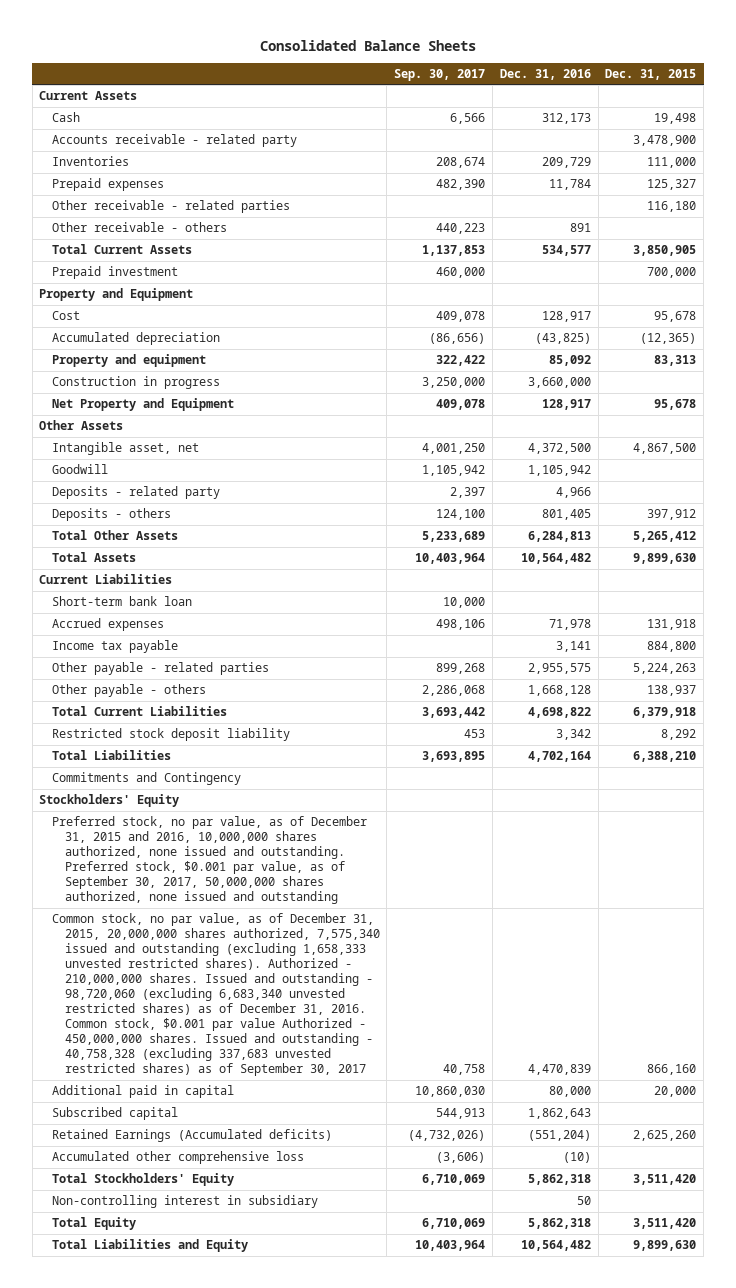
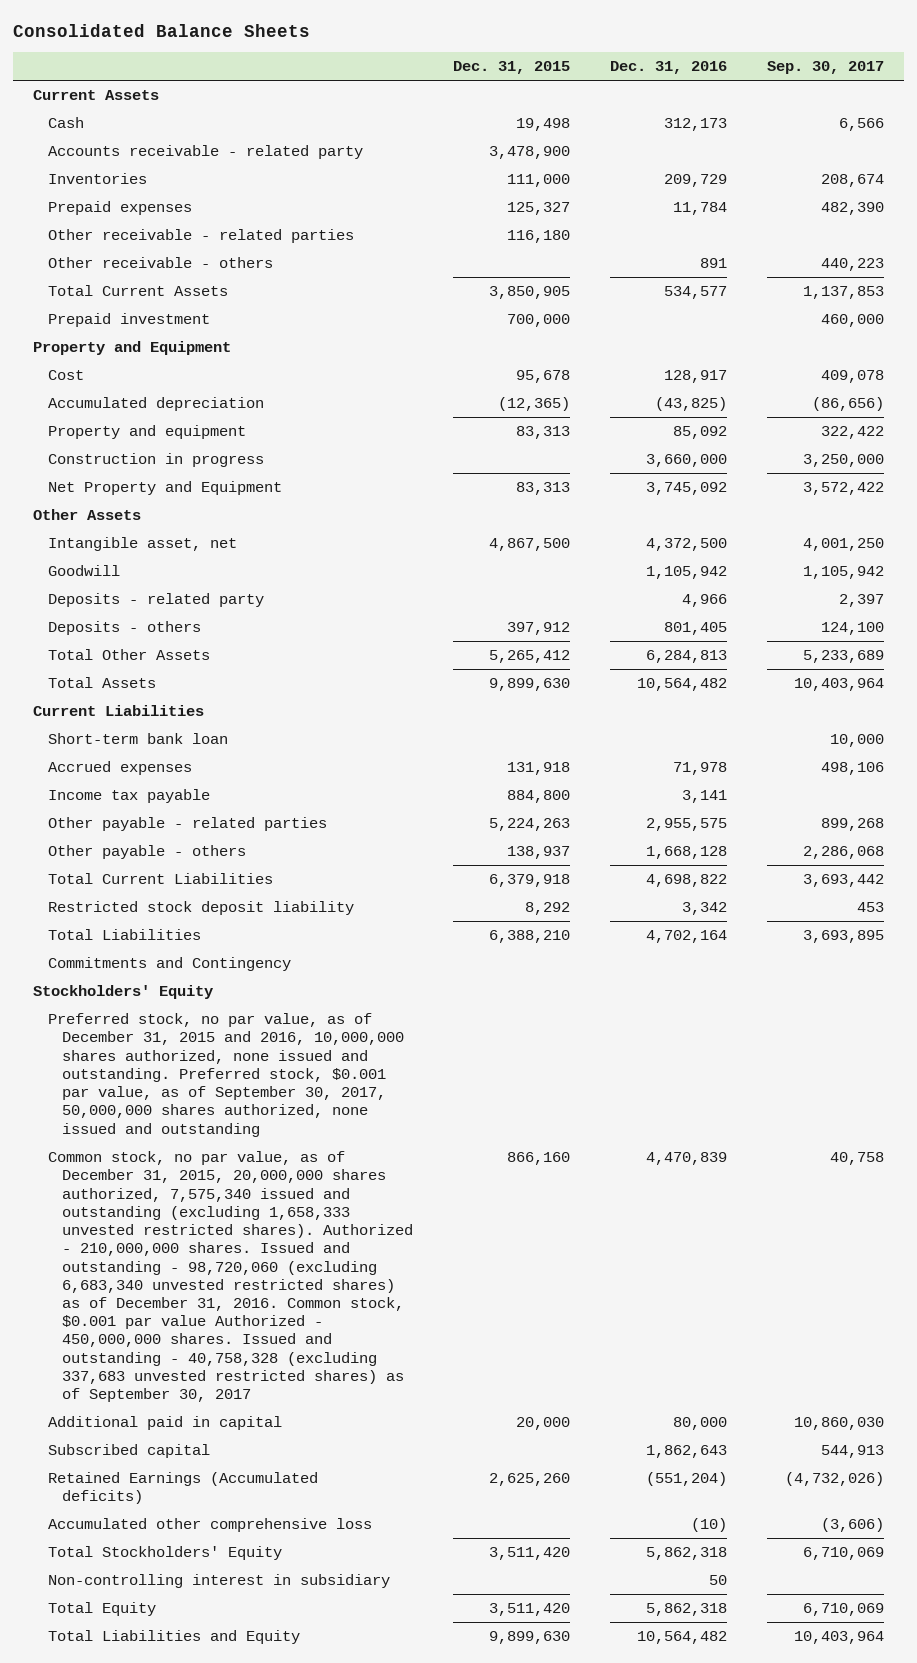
[436,399,486,411] 409,078 -> [802,482,884,496] 3,572,422
[541,399,591,411] 128,917 -> [646,482,728,496] 3,745,092
[654,399,697,411] 95,678 -> [516,482,571,496] 83,313

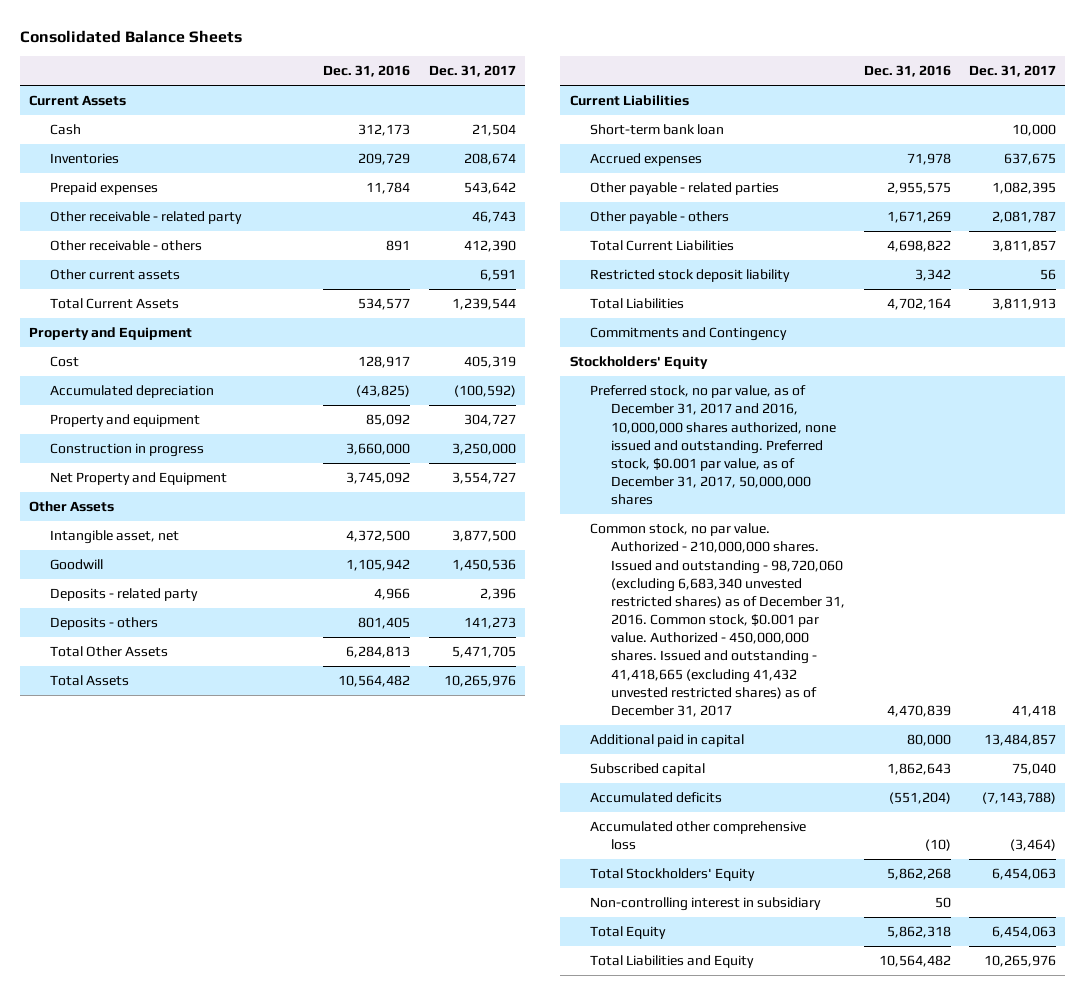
[453,61,571,75] Dec. 31, 2015 -> none
[766,61,884,75] Sep. 30, 2017 -> none
none -> [428,65,516,78] Dec. 31, 2017
[47,145,363,160] Accounts receivable - related party -> none
[47,229,354,244] Other receivable - related parties -> [50,211,243,225] Other receivable - related party
none -> [50,269,181,281] Other current assets
[47,313,210,328] Prepaid investment -> none
[47,789,210,804] Income tax payable -> none
[646,846,728,860] 1,668,128 -> [886,211,951,224] 1,671,269
[47,1013,405,1137] Preferred stock, no par value, as of December 31, 2015 and 2016, 10,000,000 shares authorized, none issued and outstanding. Preferred stock, $0.001 par value, as of September 30, 2017, 50,000,000 shares authorized, none issued and outstanding -> [590,385,837,506] Preferred stock, no par value, as of December 31, 2017 and 2016, 10,000,000 shares authorized, none issued and outstanding. Preferred stock, $0.001 par value, as of December 31, 2017, 50,000,000 shares
[47,1151,414,1403] Common stock, no par value, as of December 31, 2015, 20,000,000 shares authorized, 7,575,340 issued and outstanding (excluding 1,658,333 unvested restricted shares). Authorized - 210,000,000 shares. Issued and outstanding - 98,720,060 (excluding 6,683,340 unvested restricted shares) as of December 31, 2016. Common stock, $0.001 par value Authorized - 450,000,000 shares. Issued and outstanding - 40,758,328 (excluding 337,683 unvested restricted shares) as of September 30, 2017 -> [590,523,846,717] Common stock, no par value. Authorized - 210,000,000 shares. Issued and outstanding - 98,720,060 (excluding 6,683,340 unvested restricted shares) as of December 31, 2016. Common stock, $0.001 par value. Authorized - 450,000,000 shares. Issued and outstanding - 41,418,665 (excluding 41,432 unvested restricted shares) as of December 31, 2017
[47,1472,318,1505] Retained Earnings (Accumulated deficits) -> [590,792,723,804] Accumulated deficits
[646,1547,728,1561] 5,862,318 -> [886,868,951,881] 5,862,268

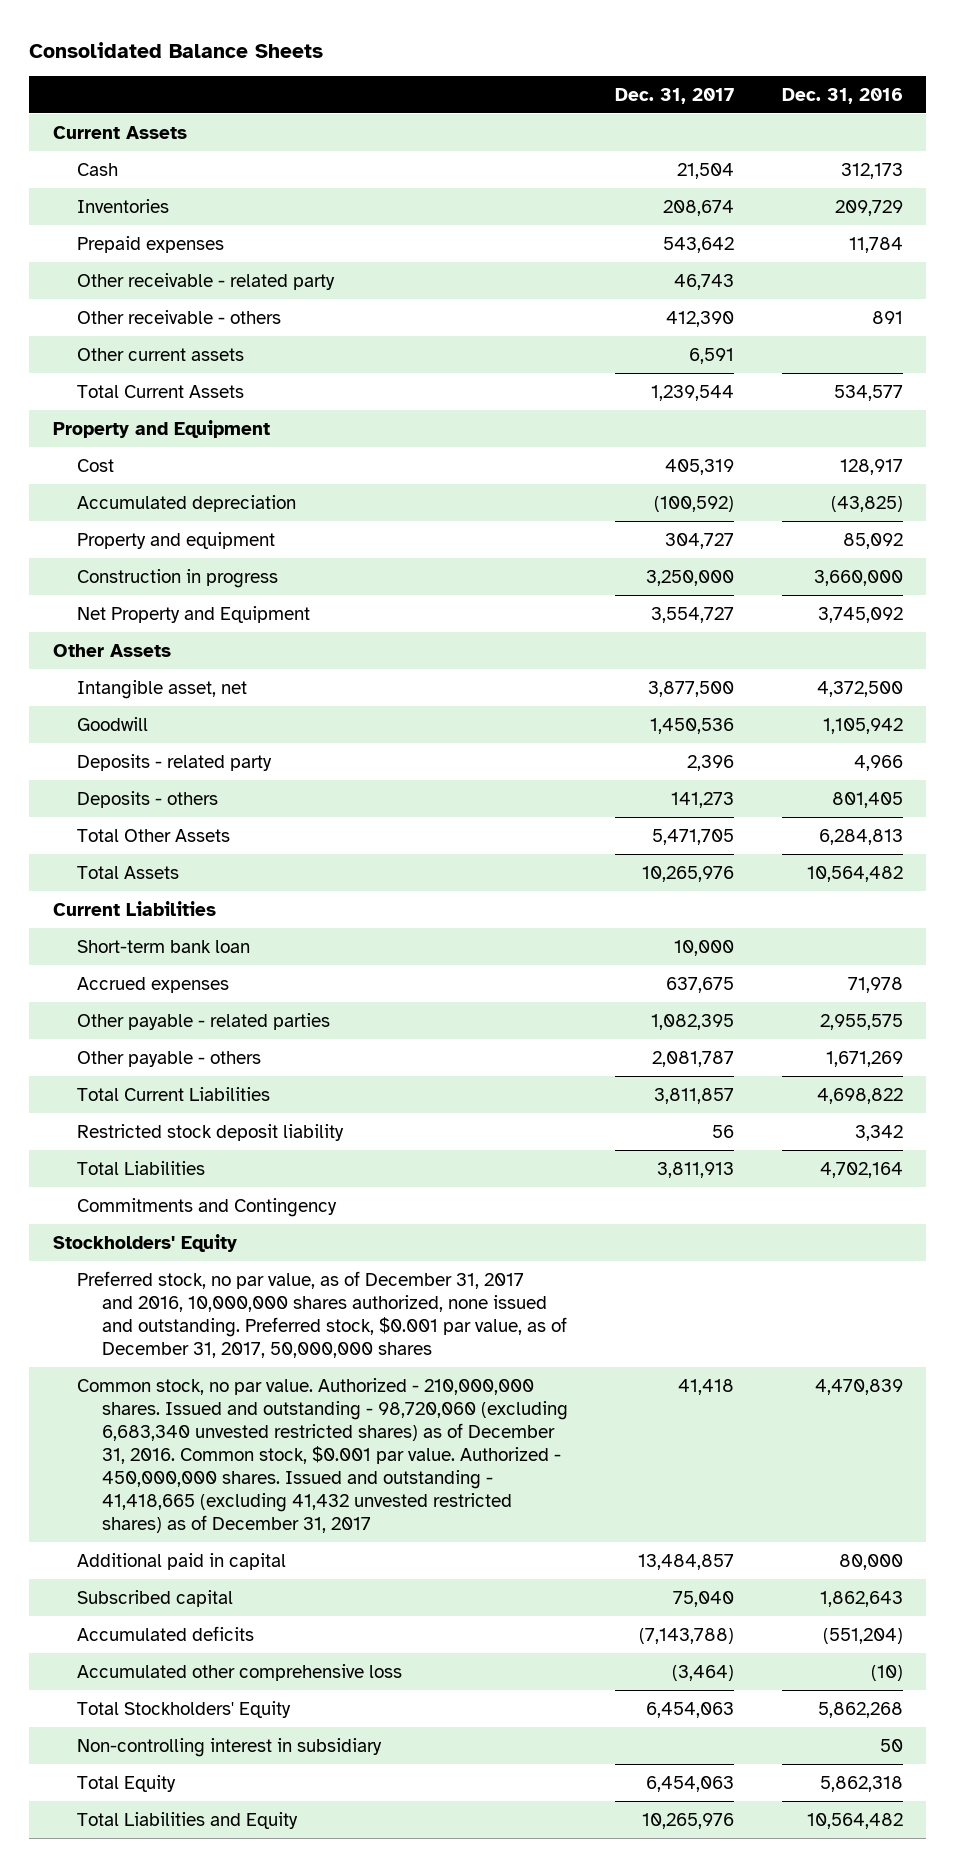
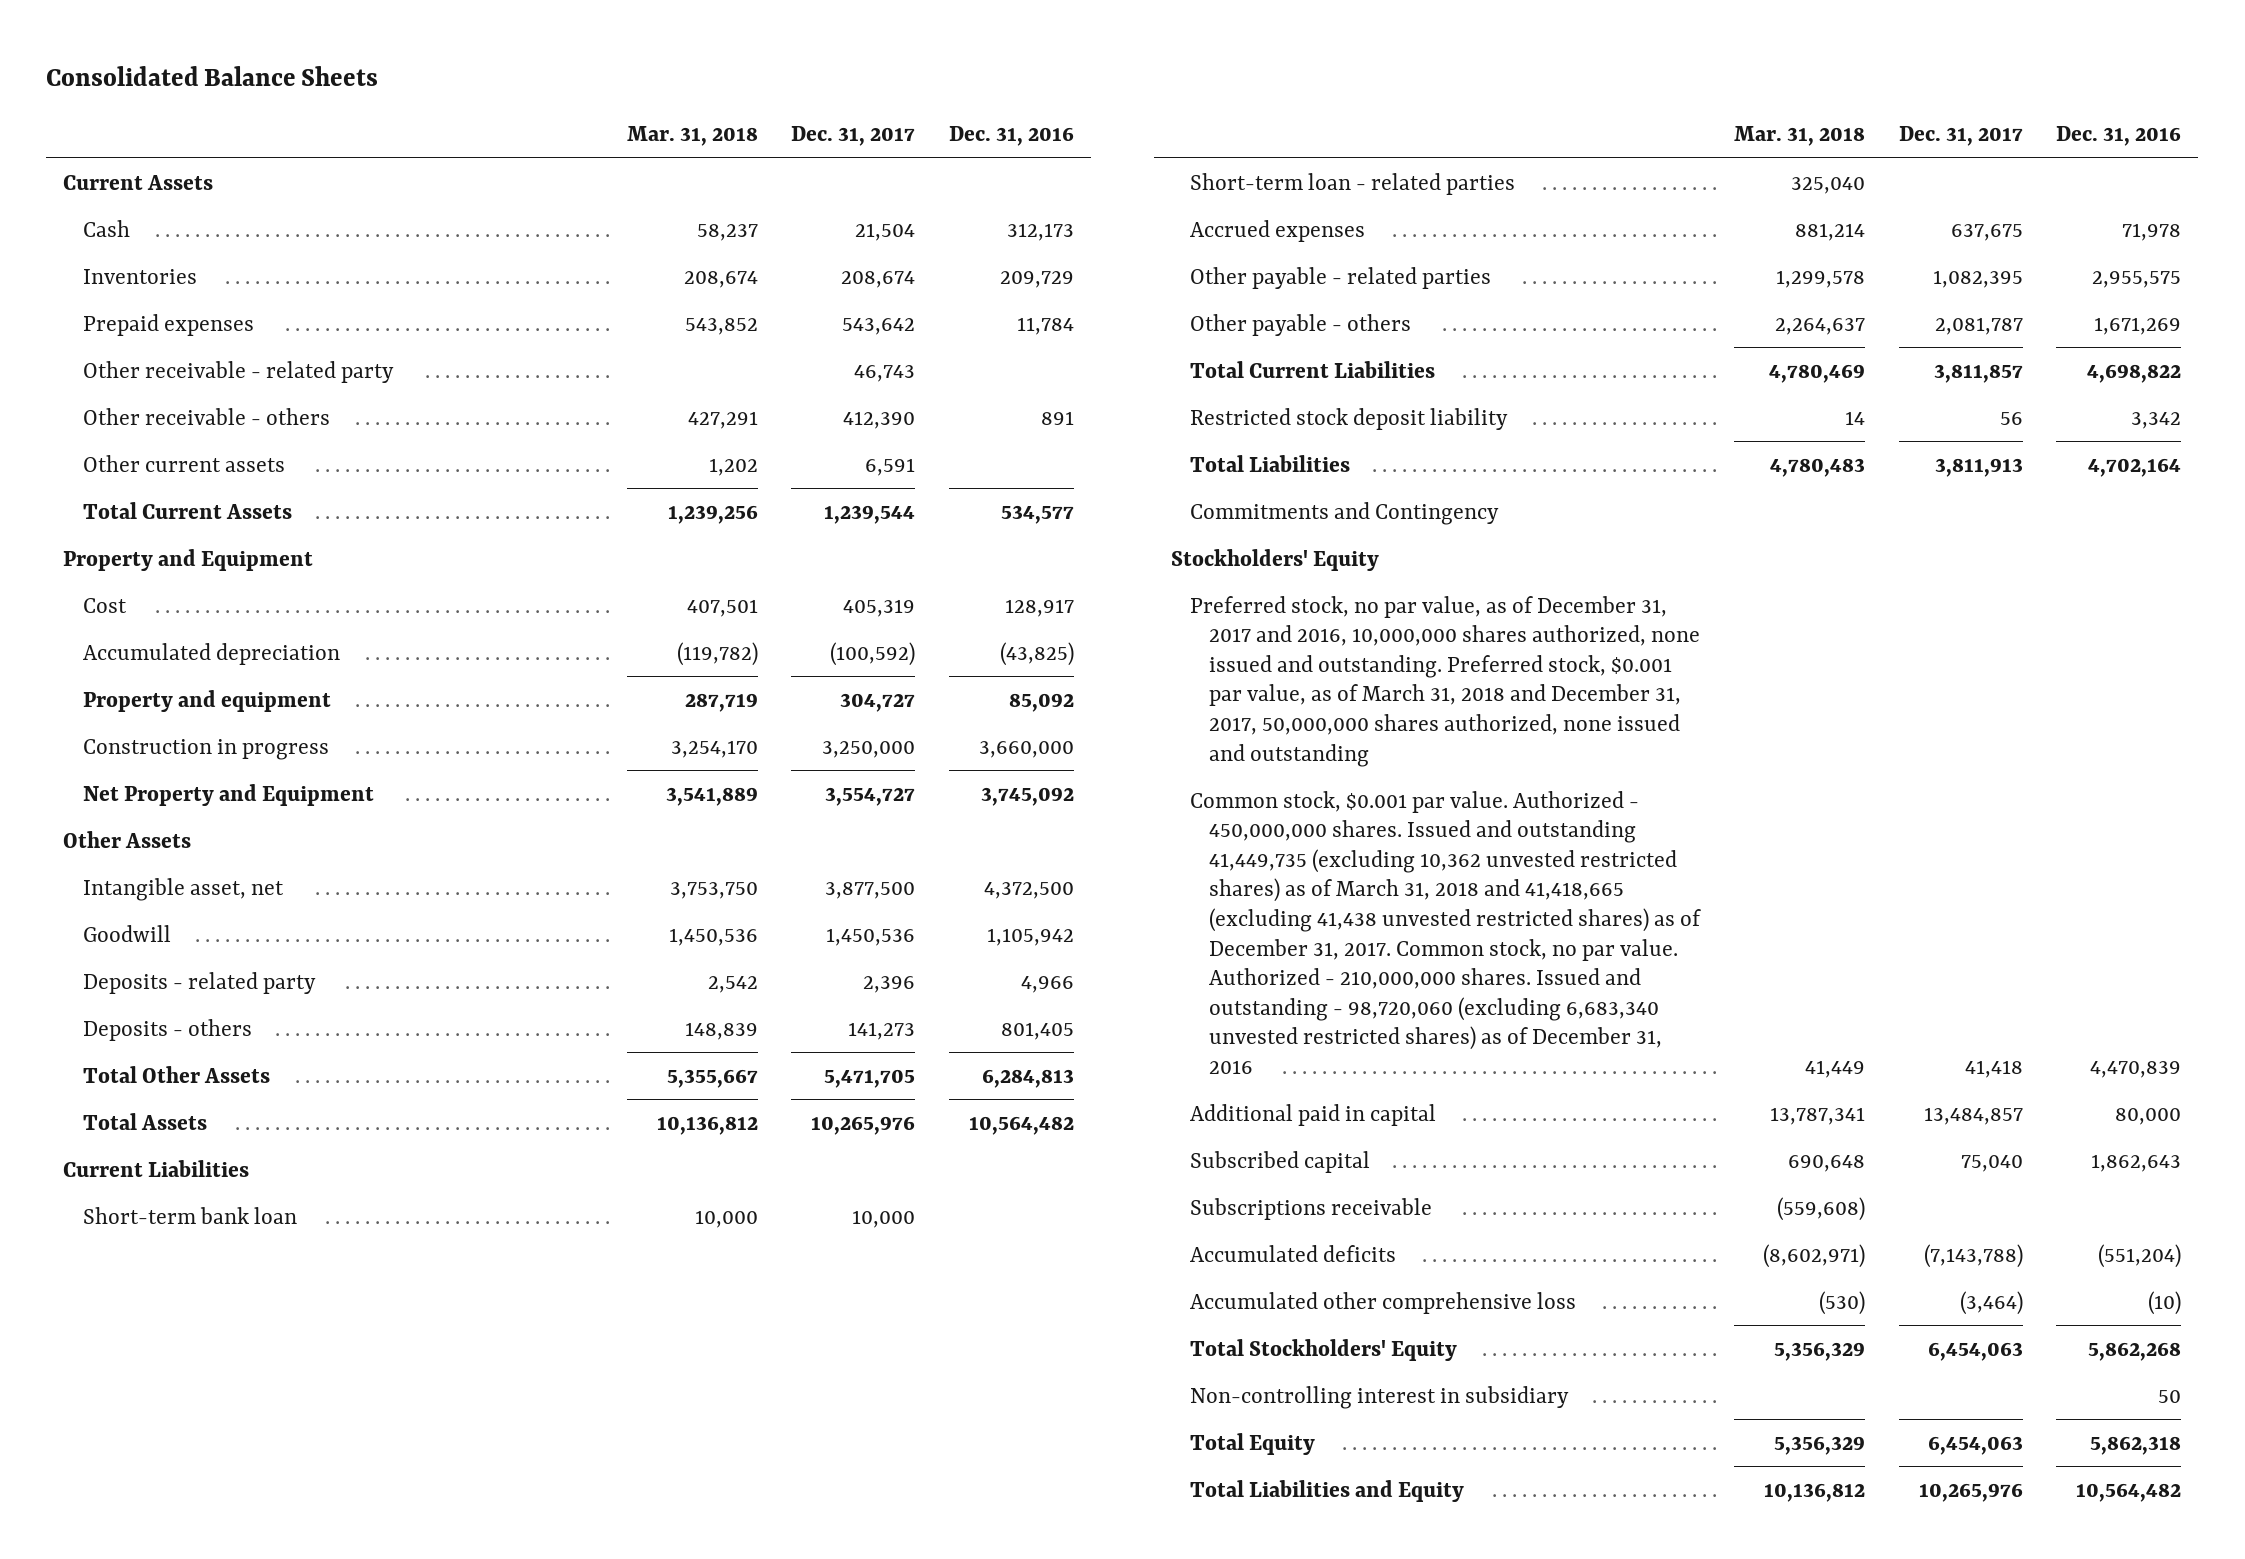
none -> [626,126,758,147] Mar. 31, 2018
none -> [1190,172,1516,195] Short-term loan - related parties
[77,1270,567,1358] Preferred stock, no par value, as of December 31, 2017 and 2016, 10,000,000 shares authorized, none issued and outstanding. Preferred stock, $0.001 par value, as of December 31, 2017, 50,000,000 shares -> [1190,595,1701,767] Preferred stock, no par value, as of December 31, 2017 and 2016, 10,000,000 shares authorized, none issued and outstanding. Preferred stock, $0.001 par value, as of March 31, 2018 and December 31, 2017, 50,000,000 shares authorized, none issued and outstanding
[77,1377,568,1534] Common stock, no par value. Authorized - 210,000,000 shares. Issued and outstanding - 98,720,060 (excluding 6,683,340 unvested restricted shares) as of December 31, 2016. Common stock, $0.001 par value. Authorized - 450,000,000 shares. Issued and outstanding - 41,418,665 (excluding 41,432 unvested restricted shares) as of December 31, 2017 -> [1190,790,1702,1074] Common stock, $0.001 par value. Authorized - 450,000,000 shares. Issued and outstanding 41,449,735 (excluding 10,362 unvested restricted shares) as of March 31, 2018 and 41,418,665 (excluding 41,438 unvested restricted shares) as of December 31, 2017. Common stock, no par value. Authorized - 210,000,000 shares. Issued and outstanding - 98,720,060 (excluding 6,683,340 unvested restricted shares) as of December 31, 2016
none -> [1190,1197,1433,1220] Subscriptions receivable

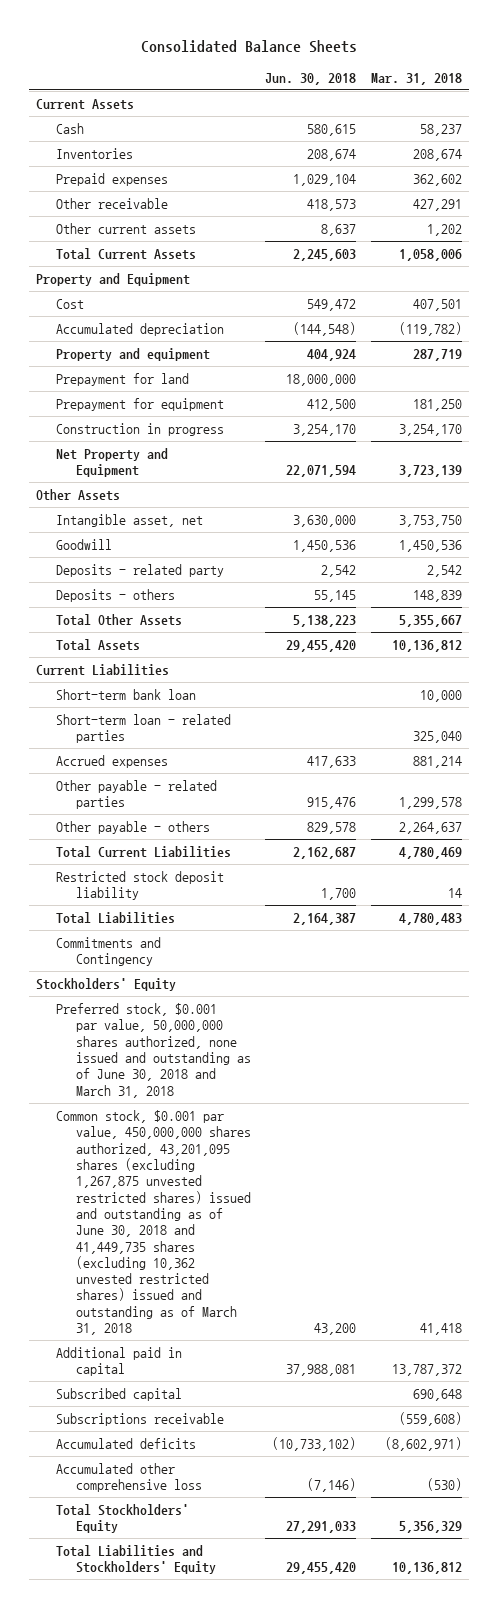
[791,126,916,147] Dec. 31, 2017 -> none
[949,126,1075,147] Dec. 31, 2016 -> none
none -> [265,72,357,85] Jun. 30, 2018
[82,360,394,383] Other receivable - related party -> none
[684,317,758,335] 543,852 -> [412,173,462,186] 362,602
[82,407,330,425] Other receivable - others -> [56,197,169,209] Other receivable
[667,504,758,524] 1,239,256 -> [398,248,462,261] 1,058,006
none -> [56,372,190,386] Prepayment for land
none -> [56,397,225,411] Prepayment for equipment
[665,786,758,806] 3,541,889 -> [398,465,462,478] 3,723,139
[1190,595,1701,767] Preferred stock, no par value, as of December 31, 2017 and 2016, 10,000,000 shares authorized, none issued and outstanding. Preferred stock, $0.001 par value, as of March 31, 2018 and December 31, 2017, 50,000,000 shares authorized, none issued and outstanding -> [56,1002,252,1098] Preferred stock, $0.001 par value, 50,000,000 shares authorized, none issued and outstanding as of June 30, 2018 and March 31, 2018
[1190,790,1702,1074] Common stock, $0.001 par value. Authorized - 450,000,000 shares. Issued and outstanding 41,449,735 (excluding 10,362 unvested restricted shares) as of March 31, 2018 and 41,418,665 (excluding 41,438 unvested restricted shares) as of December 31, 2017. Common stock, no par value. Authorized - 210,000,000 shares. Issued and outstanding - 98,720,060 (excluding 6,683,340 unvested restricted shares) as of December 31, 2016 -> [56,1109,252,1336] Common stock, $0.001 par value, 450,000,000 shares authorized, 43,201,095 shares (excluding 1,267,875 unvested restricted shares) issued and outstanding as of June 30, 2018 and 41,449,735 shares (excluding 10,362 unvested restricted shares) issued and outstanding as of March 31, 2018
[1805,1059,1866,1078] 41,449 -> [419,1323,462,1336] 41,418
[1770,1106,1866,1125] 13,787,341 -> [391,1364,462,1377] 13,787,372
[1190,1385,1570,1409] Non-controlling interest in subsidiary -> none
[1190,1432,1316,1455] Total Equity -> none
[1190,1479,1465,1502] Total Liabilities and Equity -> [56,1544,217,1575] Total Liabilities and Stockholders' Equity

